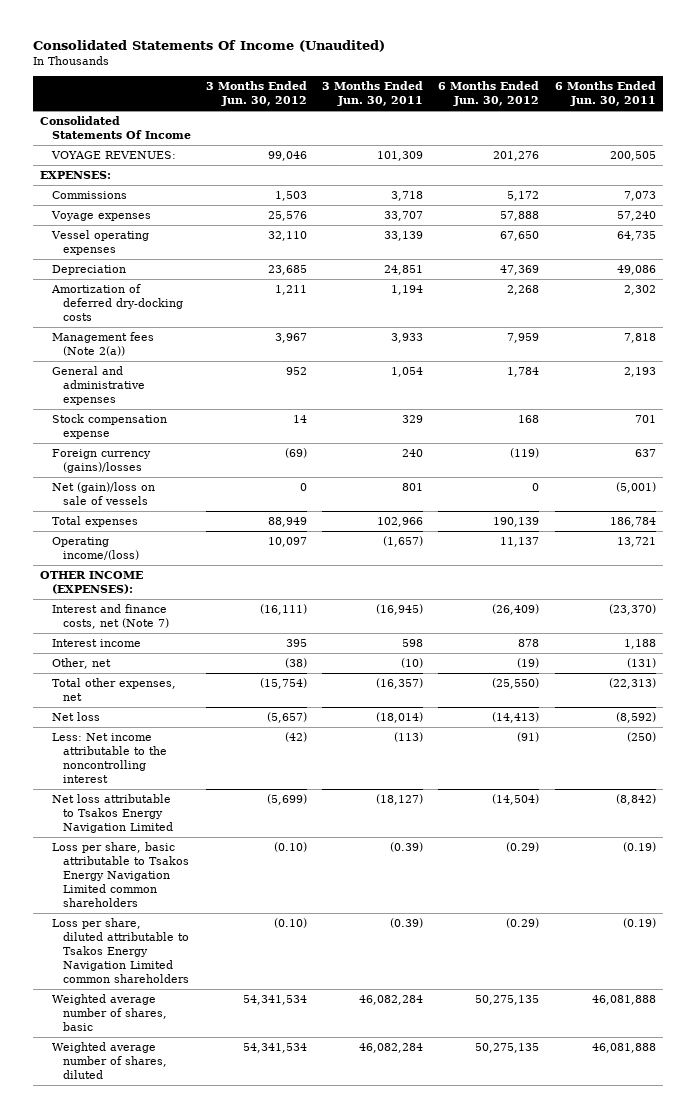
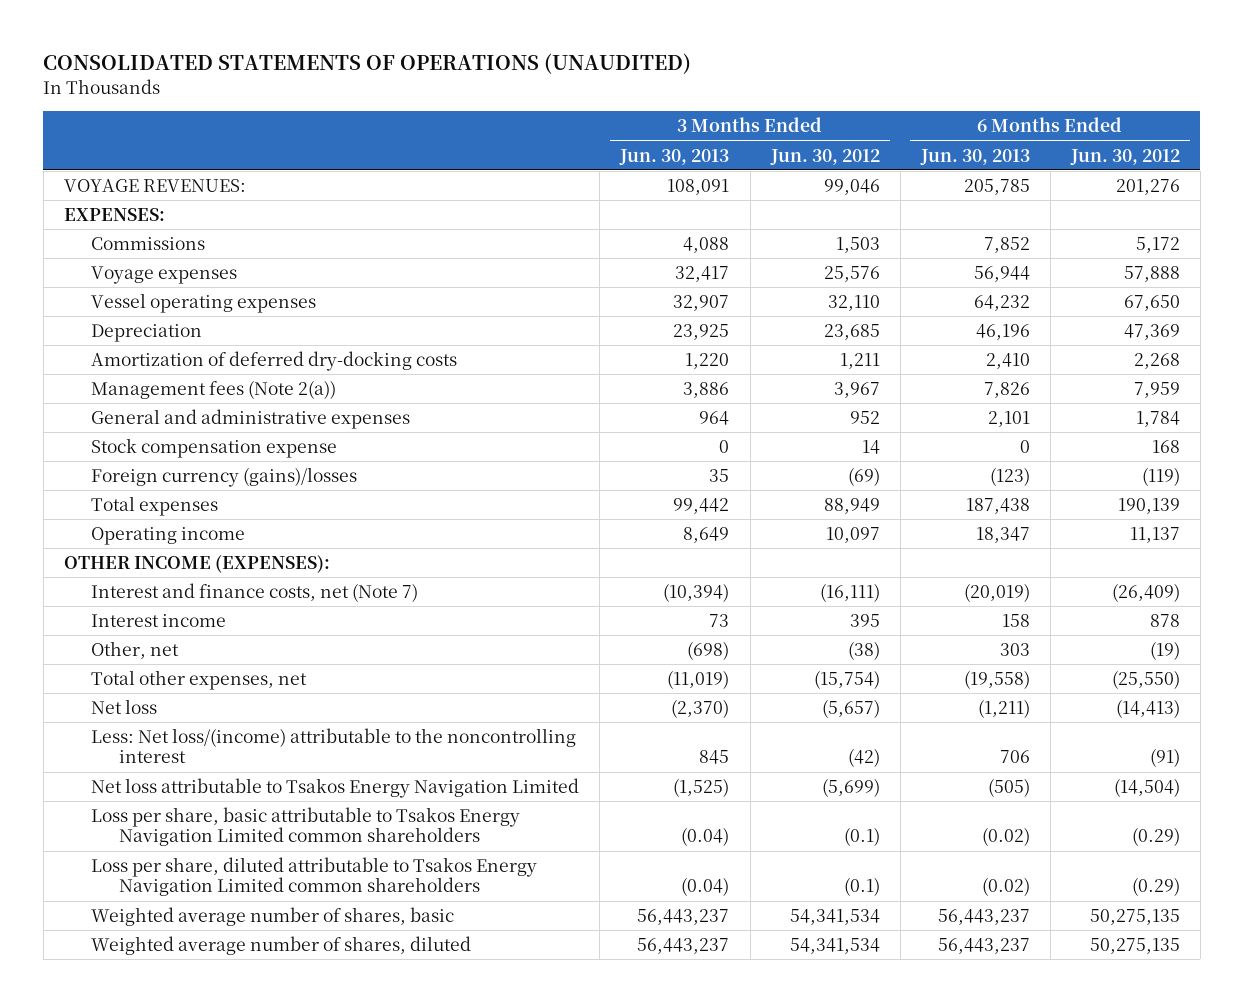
[32,39,385,52] Consolidated Statements Of Income (Unaudited) -> [43,53,692,75] CONSOLIDATED STATEMENTS OF OPERATIONS (UNAUDITED)
[322,81,424,107] 3 Months Ended Jun. 30, 2011 -> none
[554,81,656,107] 6 Months Ended Jun. 30, 2011 -> none
none -> [619,148,730,165] Jun. 30, 2013
none -> [919,148,1030,165] Jun. 30, 2013
[40,116,191,140] Consolidated Statements Of Income -> none
[51,482,155,506] Net (gain)/loss on sale of vessels -> none
[51,537,139,561] Operating income/(loss) -> [91,527,246,546] Operating income
[51,733,167,783] Less: Net income attributable to the noncontrolling interest -> [91,728,577,764] Less: Net loss/(income) attributable to the noncontrolling interest
[273,842,307,853] (0.10) -> [843,827,880,847] (0.1)
[273,918,307,929] (0.10) -> [843,877,880,897] (0.1)

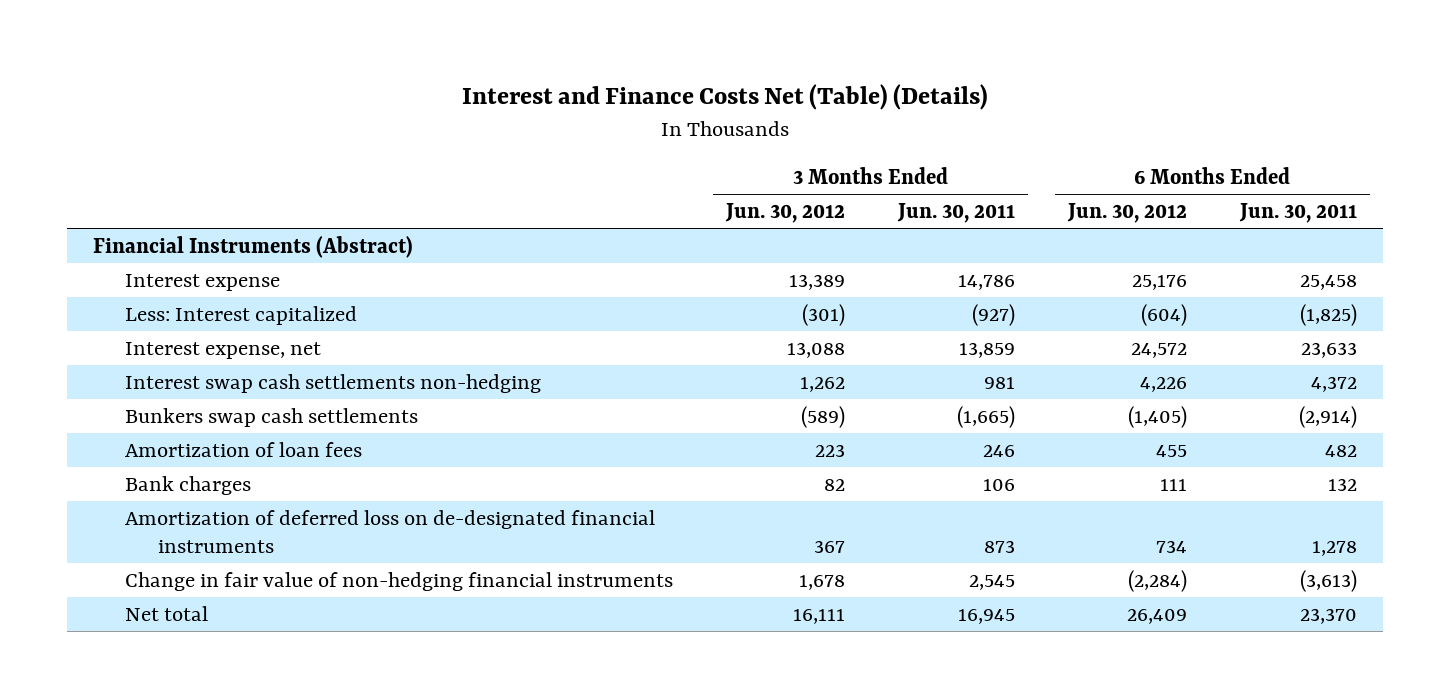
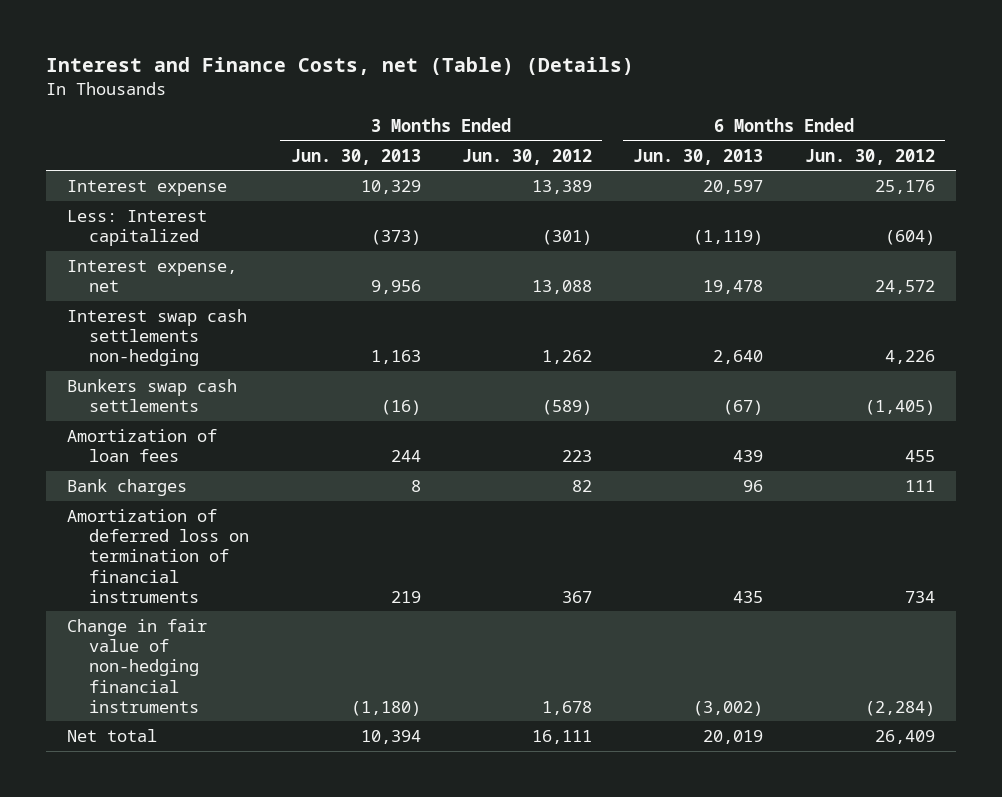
[462,84,989,111] Interest and Finance Costs Net (Table) (Details) -> [45,56,634,75] Interest and Finance Costs, net (Table) (Details)
[897,203,1016,224] Jun. 30, 2011 -> none
[1238,203,1357,224] Jun. 30, 2011 -> none
none -> [290,148,421,165] Jun. 30, 2013
none -> [633,148,764,165] Jun. 30, 2013
[93,235,414,258] Financial Instruments (Abstract) -> none
[125,509,656,553] Amortization of deferred loss on de-designated financial instruments -> [66,508,250,603] Amortization of deferred loss on termination of financial instruments

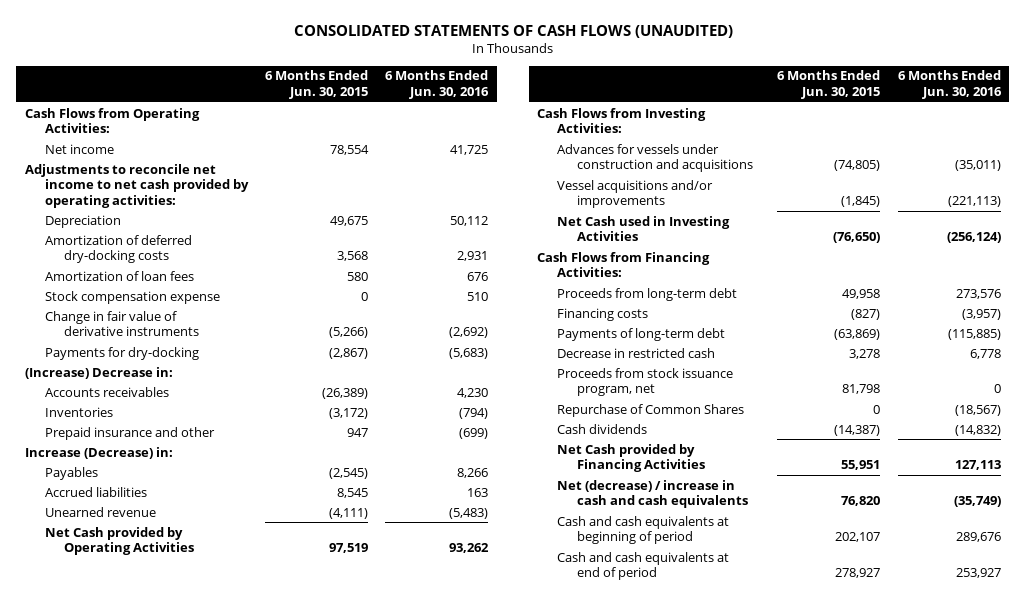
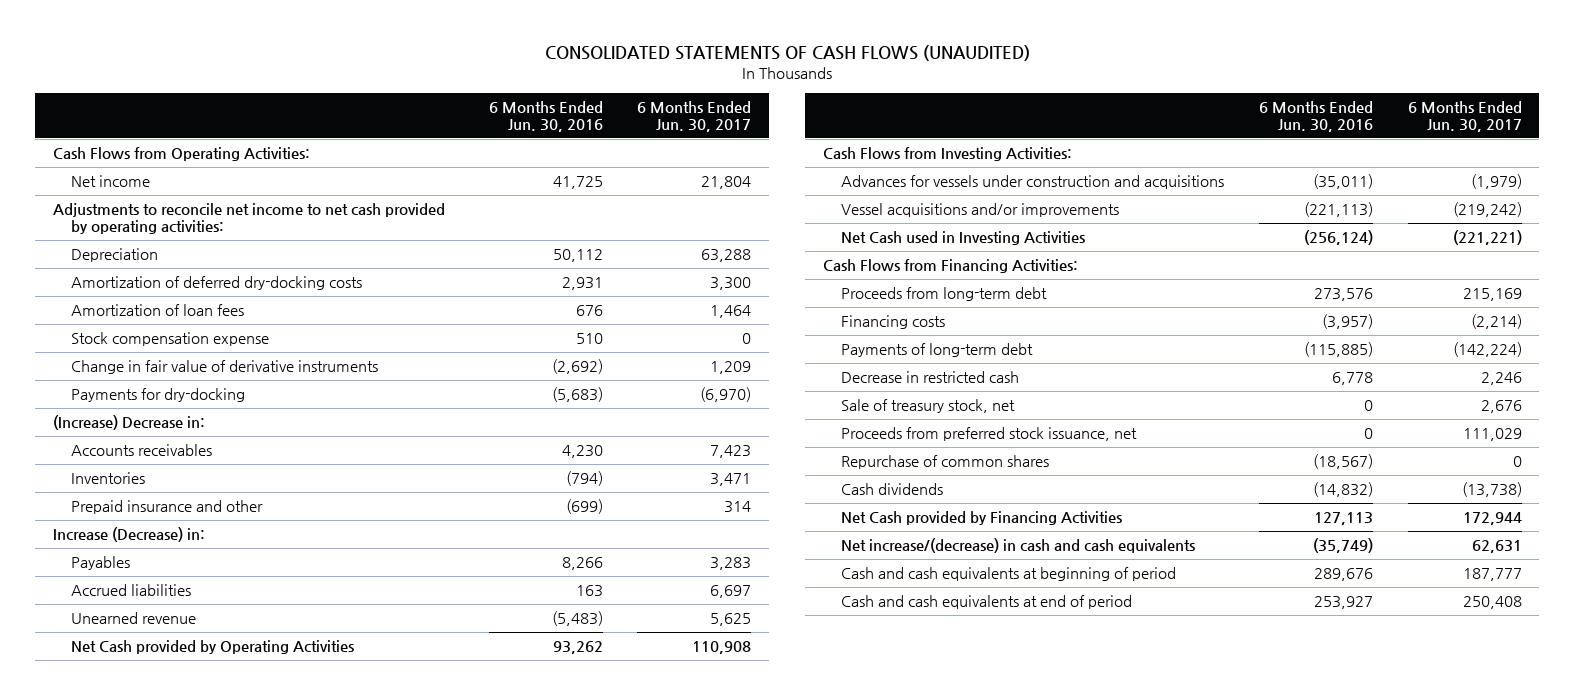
[264,70,368,99] 6 Months Ended Jun. 30, 2015 -> none
none -> [637,100,752,132] 6 Months Ended Jun. 30, 2017
none -> [840,399,1015,414] Sale of treasury stock, net
[557,367,734,397] Proceeds from stock issuance program, net -> [840,427,1137,442] Proceeds from preferred stock issuance, net
[557,403,745,417] Repurchase of Common Shares -> [840,455,1049,470] Repurchase of common shares
[557,479,748,509] Net (decrease) / increase in cash and cash equivalents -> [840,538,1195,554] Net increase/(decrease) in cash and cash equivalents

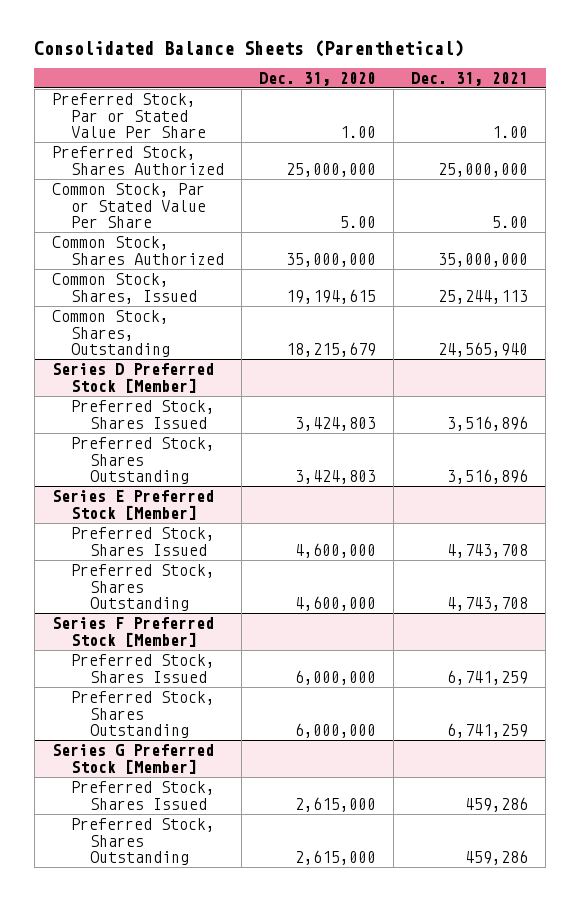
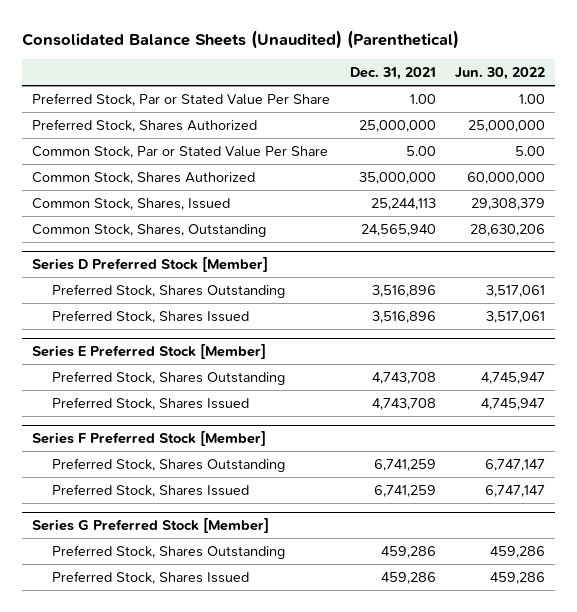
[34,39,465,57] Consolidated Balance Sheets (Parenthetical) -> [22,29,460,49] Consolidated Balance Sheets (Unaudited) (Parenthetical)
[259,71,377,86] Dec. 31, 2020 -> none
none -> [455,67,546,81] Jun. 30, 2022
[70,400,215,429] Preferred Stock, Shares Issued -> [52,309,250,323] Preferred Stock, Shares Issued
[70,527,215,556] Preferred Stock, Shares Issued -> [52,396,250,410] Preferred Stock, Shares Issued
[70,654,215,683] Preferred Stock, Shares Issued -> [52,483,250,497] Preferred Stock, Shares Issued
[70,781,215,810] Preferred Stock, Shares Issued -> [52,570,250,584] Preferred Stock, Shares Issued

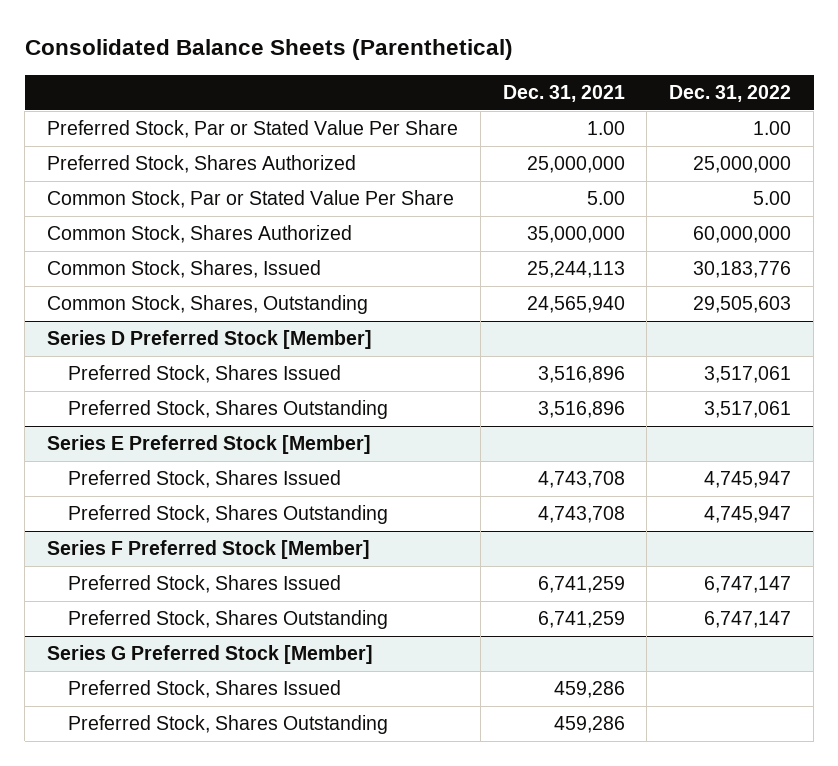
[22,29,460,49] Consolidated Balance Sheets (Unaudited) (Parenthetical) -> [24,39,513,61] Consolidated Balance Sheets (Parenthetical)
[455,67,546,81] Jun. 30, 2022 -> none
none -> [669,85,792,103] Dec. 31, 2022
[52,283,286,298] Preferred Stock, Shares Outstanding -> [68,400,389,420] Preferred Stock, Shares Outstanding
[52,370,286,385] Preferred Stock, Shares Outstanding -> [68,505,389,525] Preferred Stock, Shares Outstanding
[52,457,286,472] Preferred Stock, Shares Outstanding -> [68,610,389,630] Preferred Stock, Shares Outstanding
[52,544,286,559] Preferred Stock, Shares Outstanding -> [68,715,389,735] Preferred Stock, Shares Outstanding

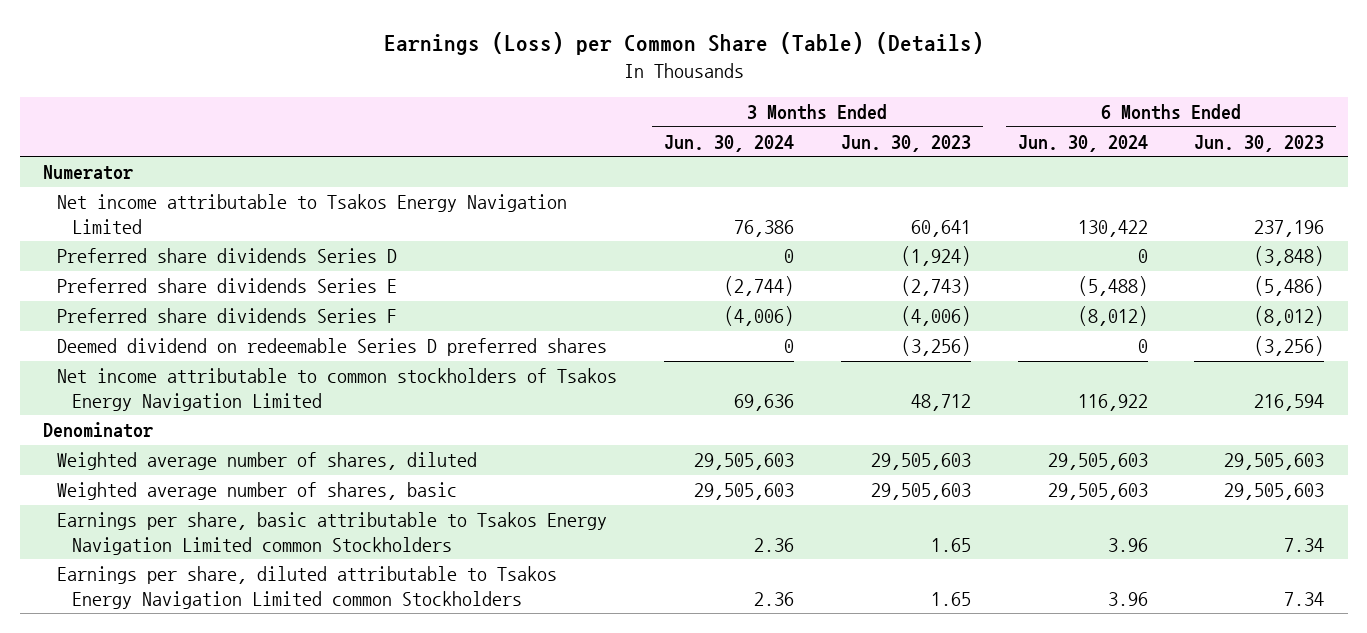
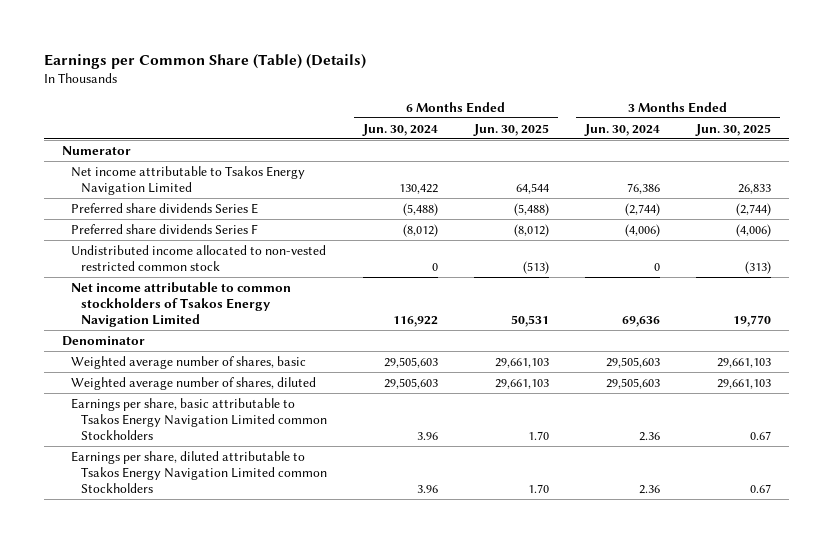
[383,32,984,56] Earnings (Loss) per Common Share (Table) (Details) -> [43,53,366,69] Earnings per Common Share (Table) (Details)
[840,134,971,152] Jun. 30, 2023 -> none
[1194,134,1325,152] Jun. 30, 2023 -> none
none -> [472,123,549,136] Jun. 30, 2025
none -> [694,123,771,136] Jun. 30, 2025
[57,248,398,264] Preferred share dividends Series D -> none
[57,338,608,357] Deemed dividend on redeemable Series D preferred shares -> none
none -> [71,244,327,272] Undistributed income allocated to non-vested restricted common stock
[57,452,478,471] Weighted average number of shares, diluted -> [71,376,317,390] Weighted average number of shares, diluted

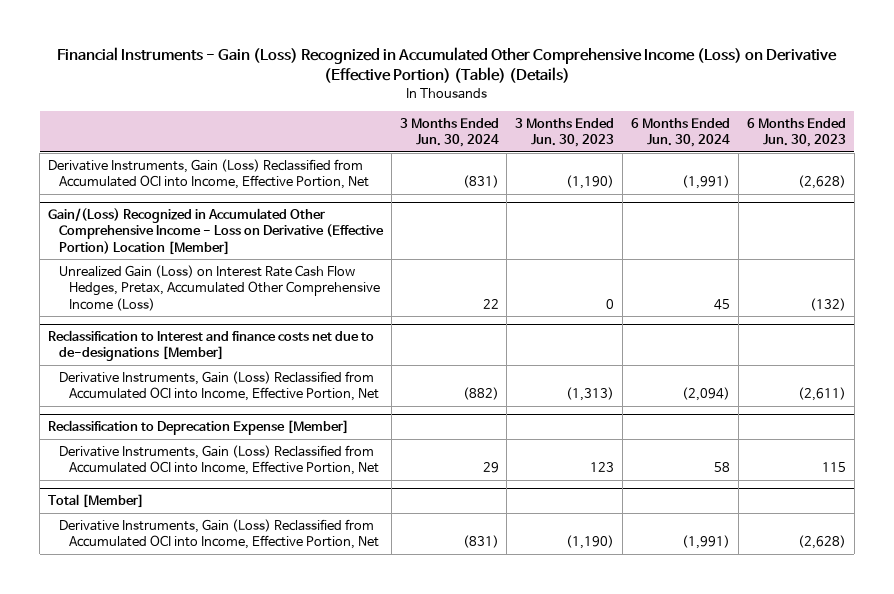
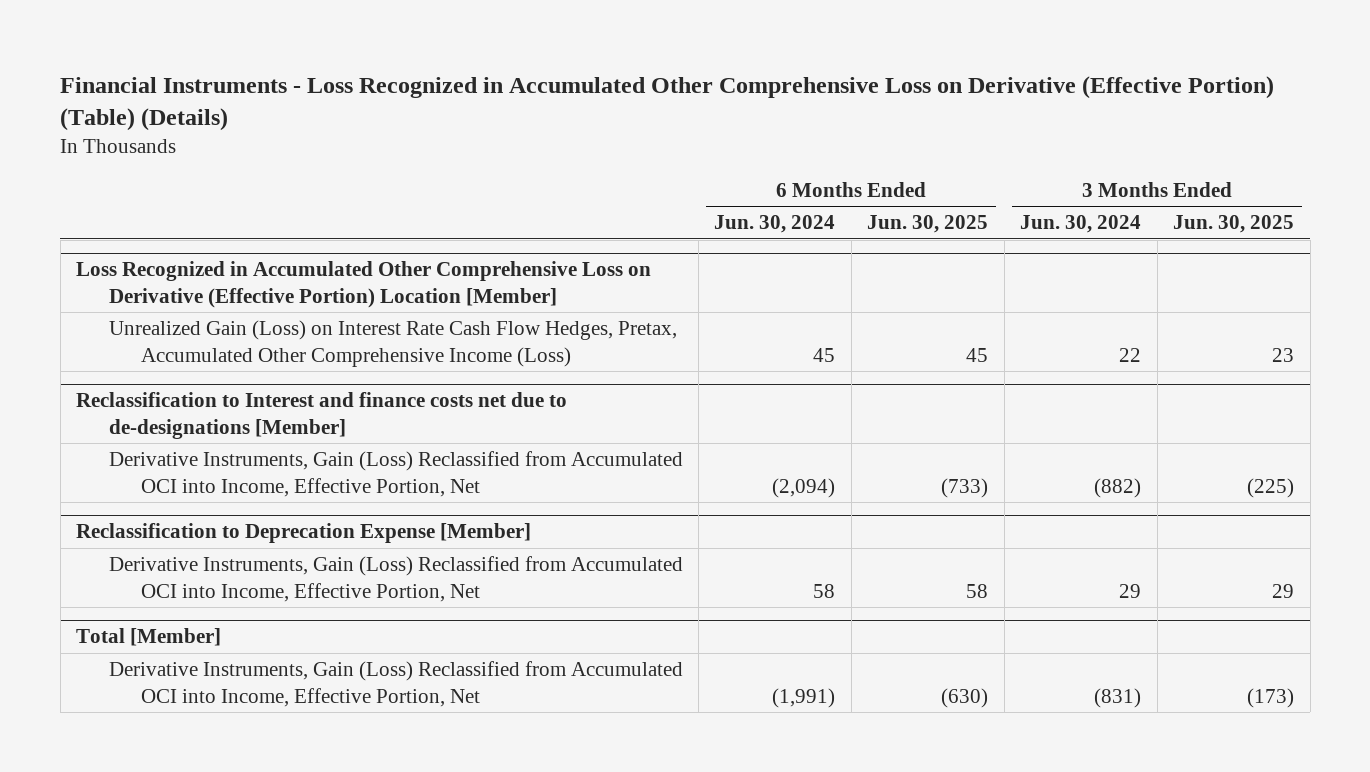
[56,46,837,84] Financial Instruments - Gain (Loss) Recognized in Accumulated Other Comprehensive Income (Loss) on Derivative (Effective Portion) (Table) (Details) -> [60,75,1275,131] Financial Instruments - Loss Recognized in Accumulated Other Comprehensive Loss on Derivative (Effective Portion) (Table) (Details)
[515,117,615,148] 3 Months Ended Jun. 30, 2023 -> none
[746,117,846,148] 6 Months Ended Jun. 30, 2023 -> none
none -> [867,215,989,234] Jun. 30, 2025
none -> [1173,215,1295,234] Jun. 30, 2025
[48,158,369,190] Derivative Instruments, Gain (Loss) Reclassified from Accumulated OCI into Income, Effective Portion, Net -> none
[48,208,384,255] Gain/(Loss) Recognized in Accumulated Other Comprehensive Income - Loss on Derivative (Effective Portion) Location [Member] -> [76,261,652,308] Loss Recognized in Accumulated Other Comprehensive Loss on Derivative (Effective Portion) Location [Member]

